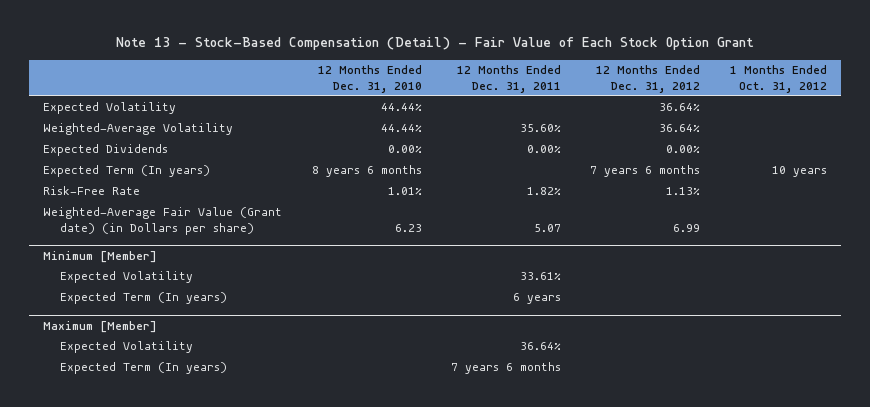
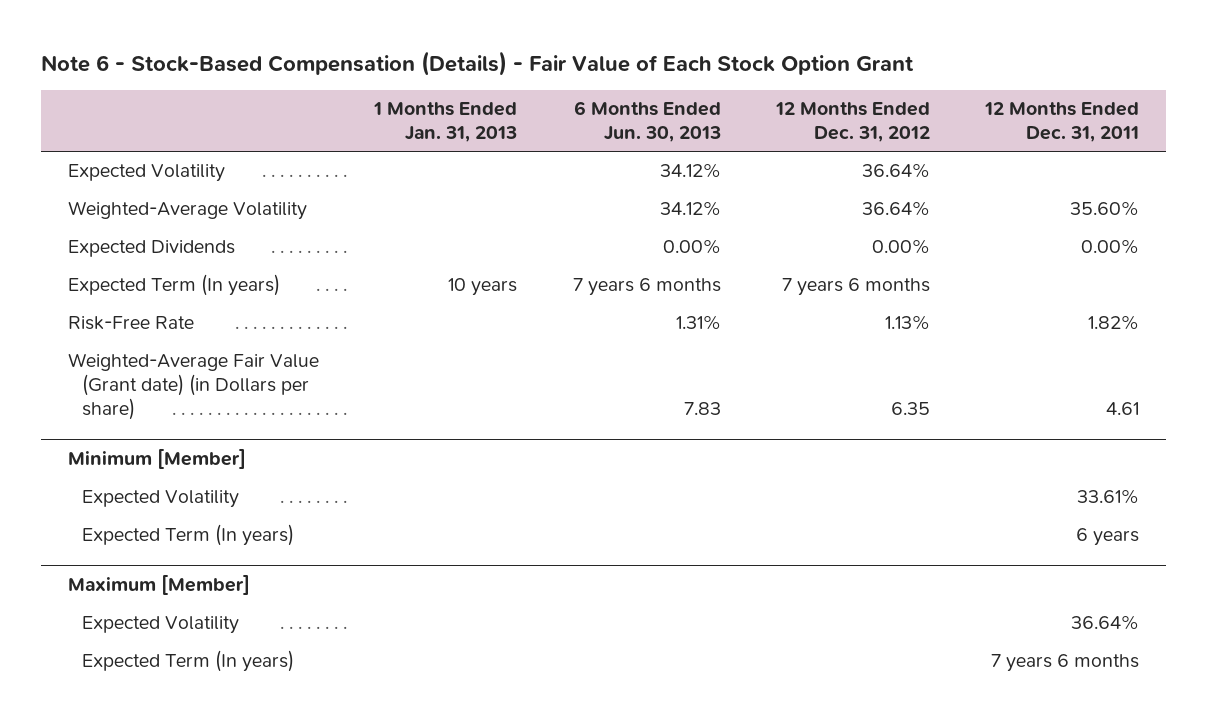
[115,37,754,51] Note 13 - Stock-Based Compensation (Detail) - Fair Value of Each Stock Option Grant -> [40,50,914,76] Note 6 - Stock-Based Compensation (Details) - Fair Value of Each Stock Option Grant
[317,64,422,93] 12 Months Ended Dec. 31, 2010 -> none
[729,64,827,93] 1 Months Ended Oct. 31, 2012 -> none
none -> [373,102,518,143] 1 Months Ended Jan. 31, 2013
none -> [573,101,721,143] 6 Months Ended Jun. 30, 2013
[533,224,561,233] 5.07 -> [1105,402,1139,416] 4.61
[673,224,701,233] 6.99 -> [890,402,930,416] 6.35

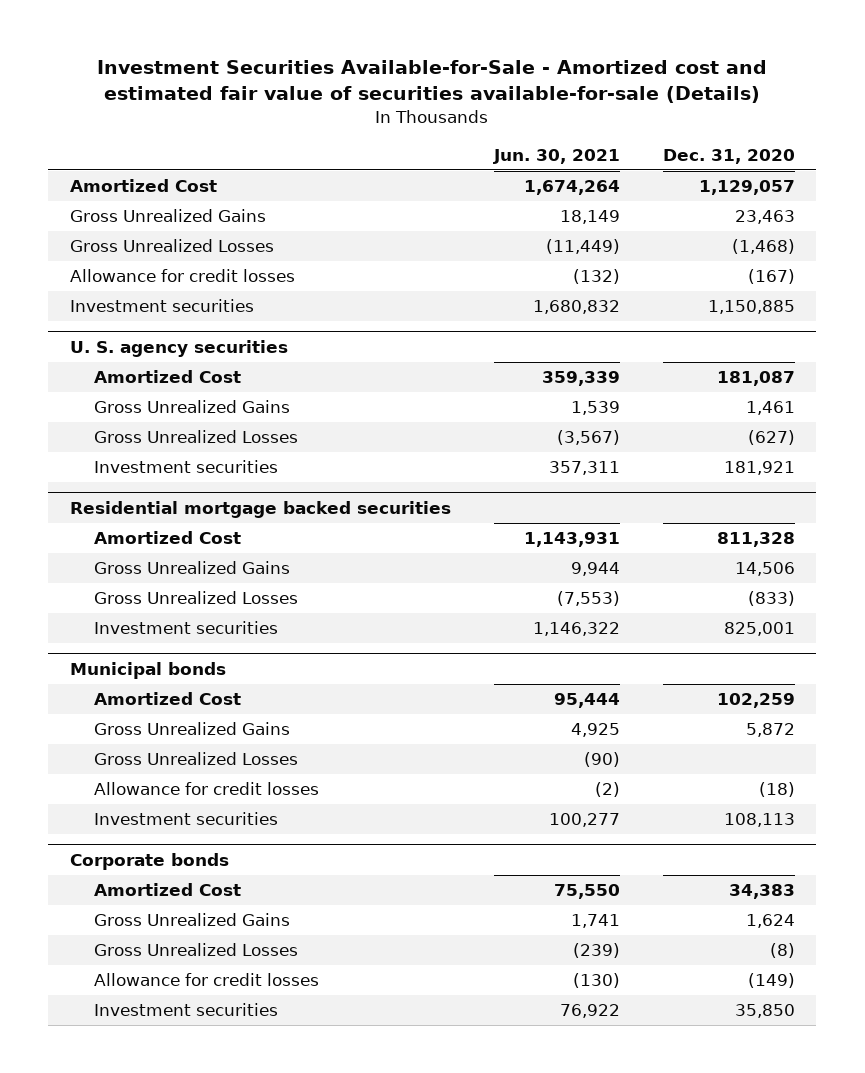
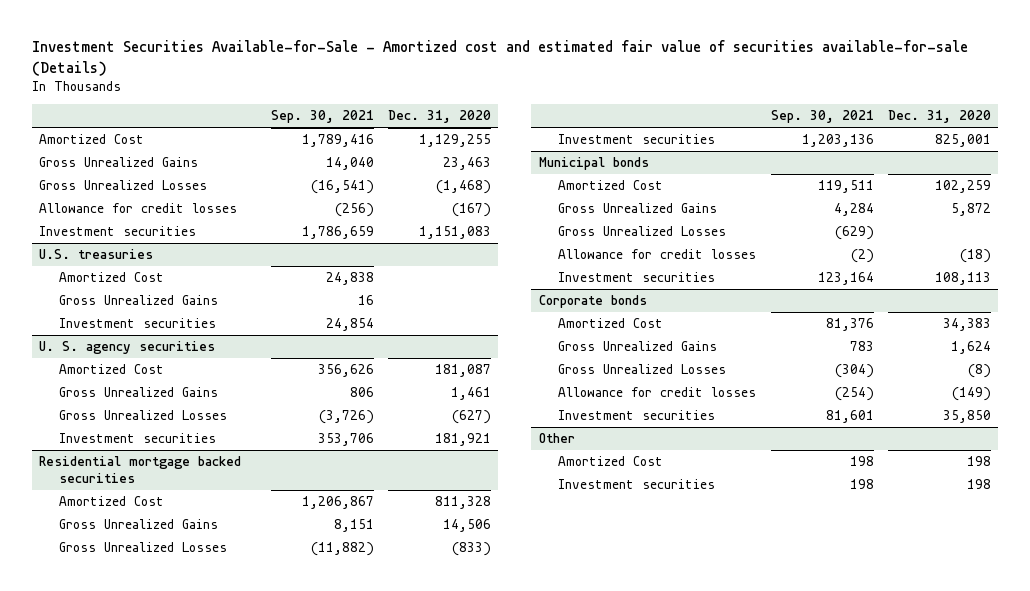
[492,148,620,164] Jun. 30, 2021 -> none
none -> [270,110,374,124] Sep. 30, 2021
[698,180,795,196] 1,129,057 -> [419,134,492,148] 1,129,255
[707,300,795,315] 1,150,885 -> [419,226,492,240] 1,151,083
none -> [38,249,153,260] U.S. treasuries
none -> [58,272,164,283] Amortized Cost
none -> [58,295,218,306] Gross Unrealized Gains
none -> [58,318,216,329] Investment securities
none -> [538,433,575,444] Other
none -> [558,456,664,467] Amortized Cost
none -> [558,479,716,490] Investment securities

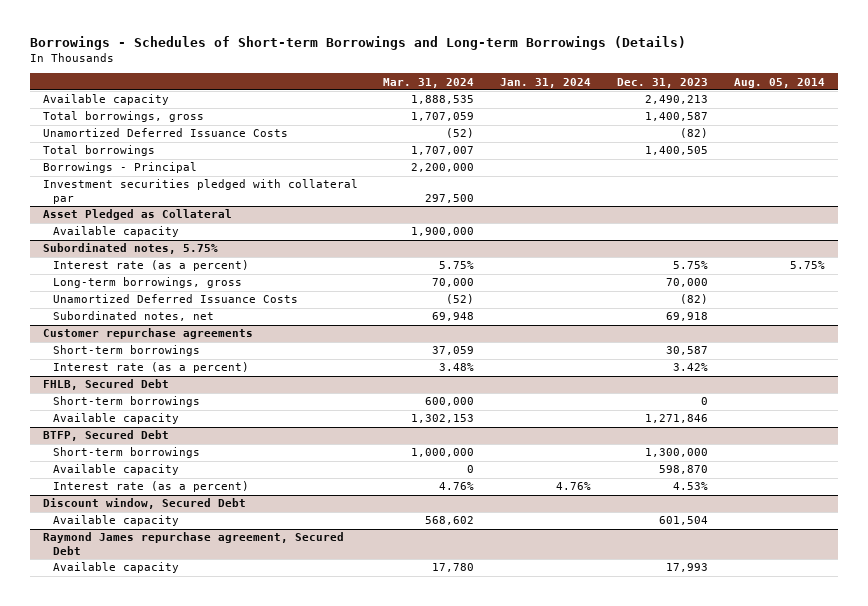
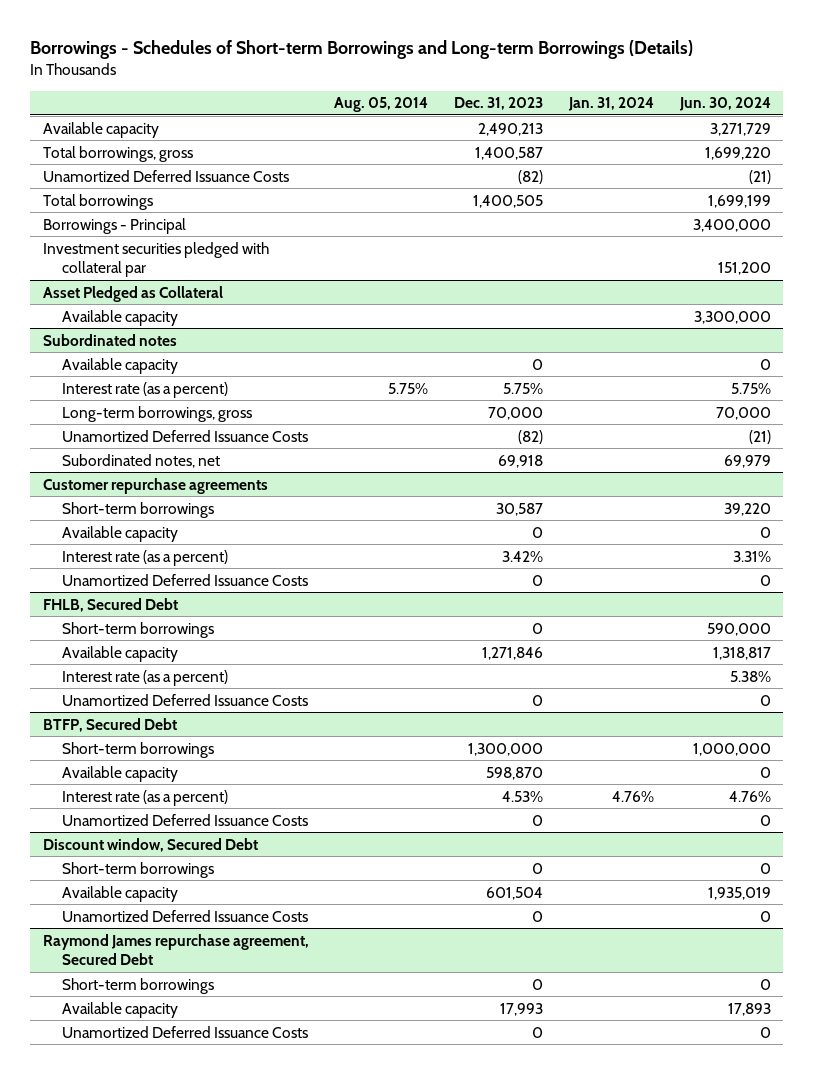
[383,77,475,88] Mar. 31, 2024 -> none
none -> [678,97,771,112] Jun. 30, 2024
[42,243,218,255] Subordinated notes, 5.75% -> [42,333,177,346] Subordinated notes
none -> [61,357,178,374] Available capacity
none -> [61,525,178,542] Available capacity
none -> [61,573,308,586] Unamortized Deferred Issuance Costs
none -> [61,669,228,686] Interest rate (as a percent)
none -> [61,693,308,706] Unamortized Deferred Issuance Costs
none -> [61,813,308,826] Unamortized Deferred Issuance Costs
none -> [61,861,214,878] Short-term borrowings
none -> [61,909,308,922] Unamortized Deferred Issuance Costs
none -> [61,977,214,994] Short-term borrowings
none -> [61,1025,308,1038] Unamortized Deferred Issuance Costs

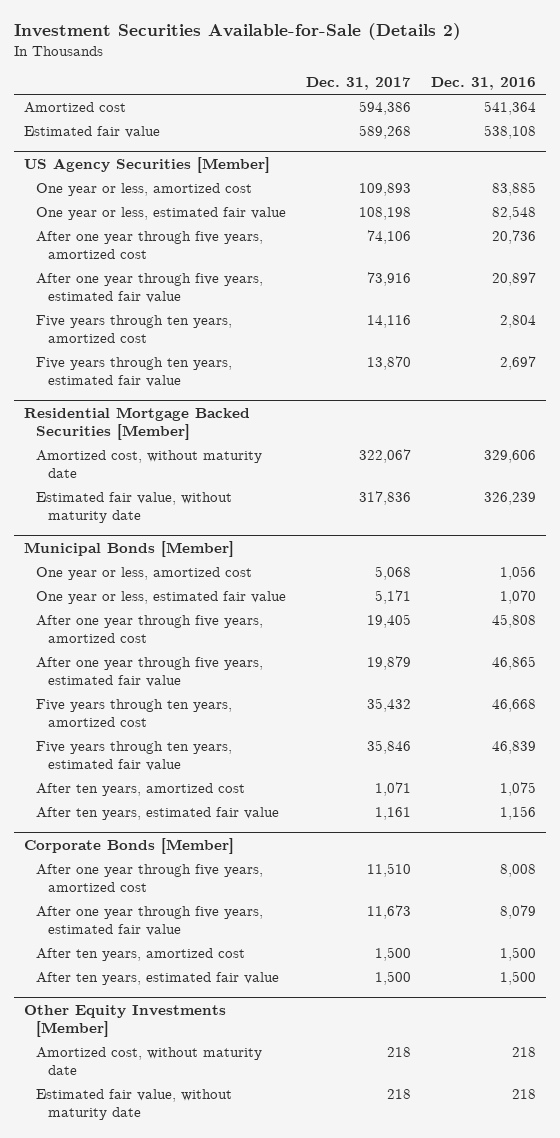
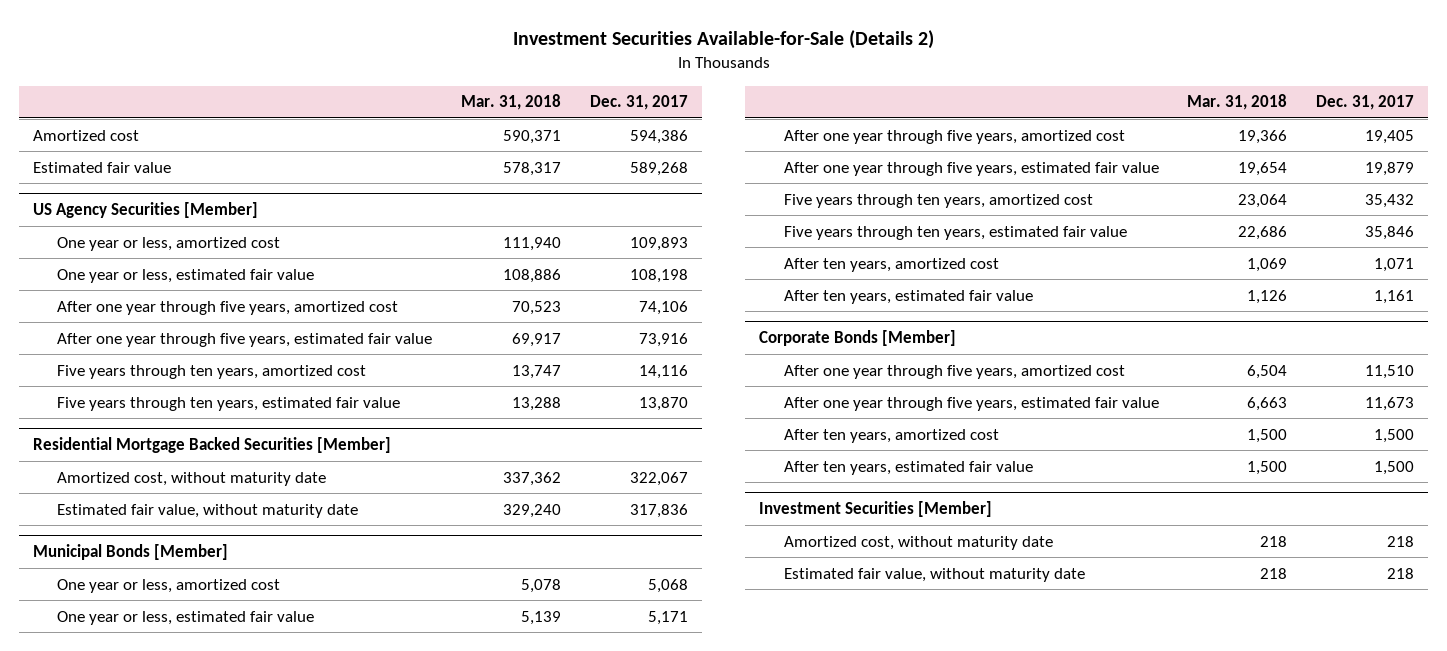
[431,77,537,91] Dec. 31, 2016 -> none
none -> [461,94,562,111] Mar. 31, 2018
[23,1004,226,1037] Other Equity Investments [Member] -> [759,500,993,517] Investment Securities [Member]

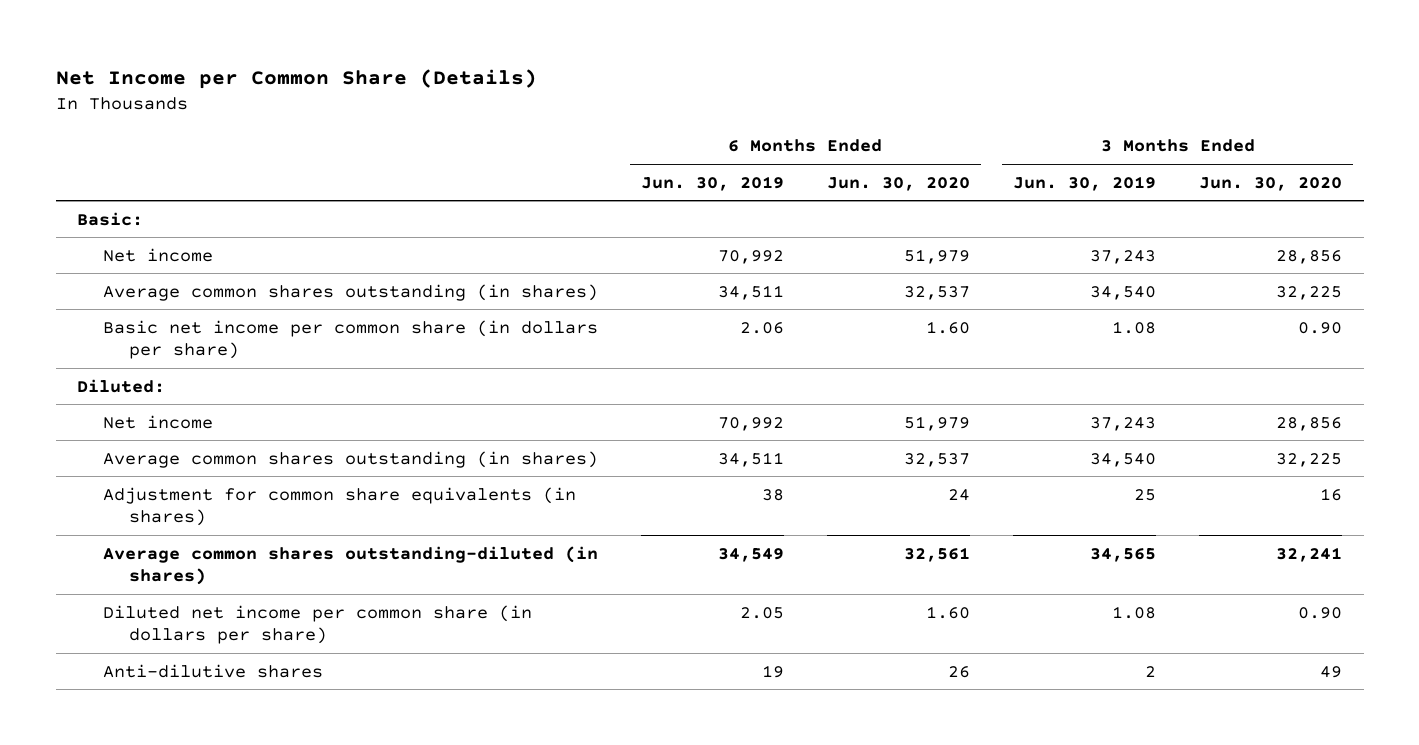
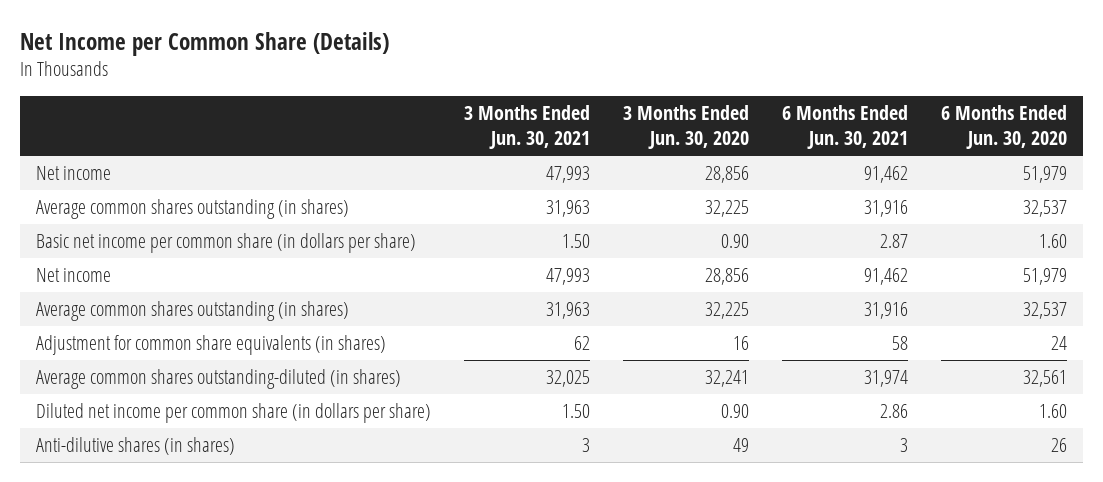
[640,175,784,191] Jun. 30, 2019 -> none
[1013,175,1157,191] Jun. 30, 2019 -> none
none -> [464,104,591,150] 3 Months Ended Jun. 30, 2021
none -> [782,104,909,150] 6 Months Ended Jun. 30, 2021
[77,211,144,226] Basic: -> none
[77,378,166,393] Diluted: -> none
[102,663,323,678] Anti-dilutive shares -> [36,437,236,456] Anti-dilutive shares (in shares)

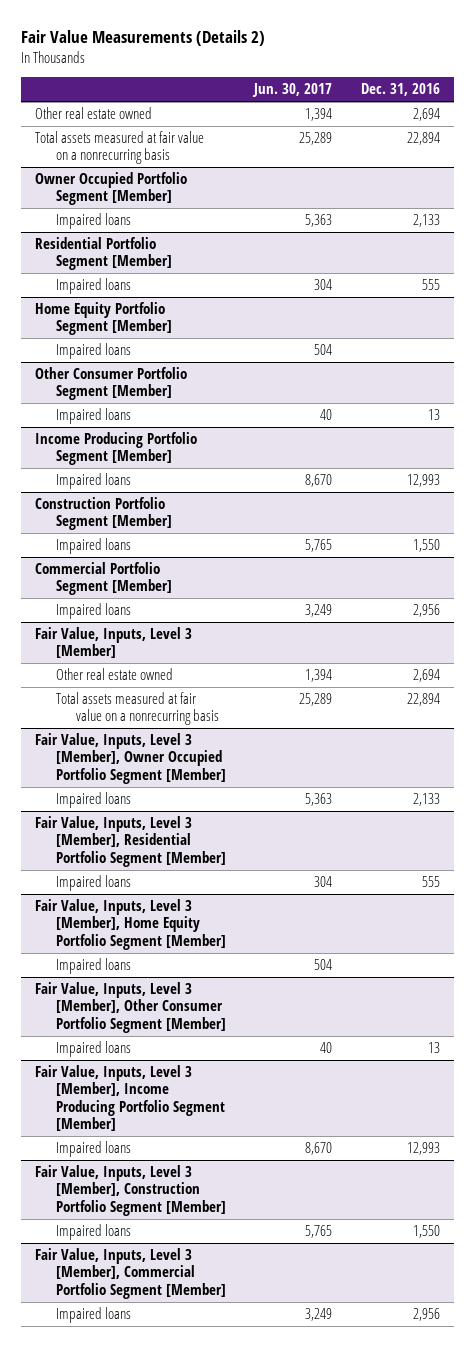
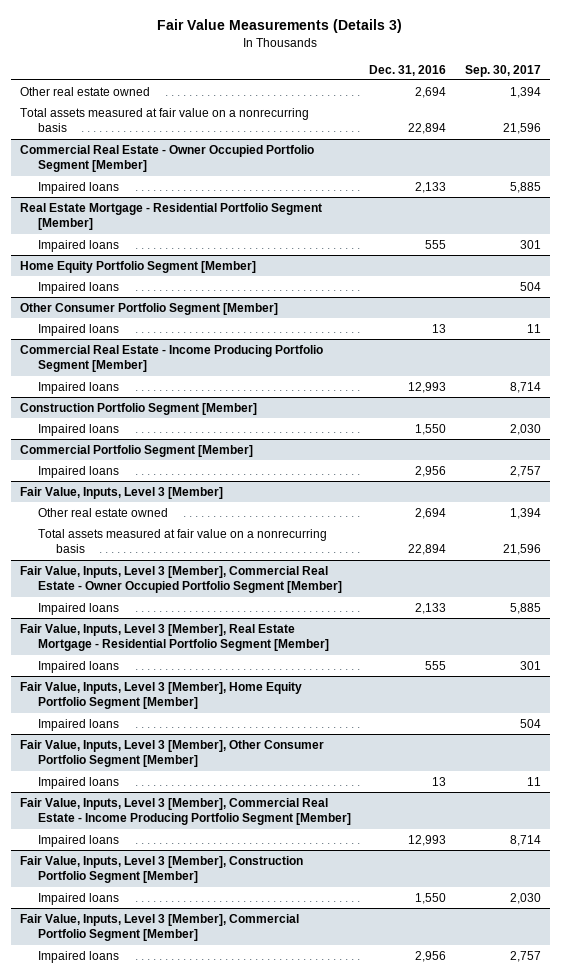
[20,30,265,47] Fair Value Measurements (Details 2) -> [157,19,403,34] Fair Value Measurements (Details 3)
[252,83,333,98] Jun. 30, 2017 -> none
none -> [464,64,541,77] Sep. 30, 2017
[35,172,188,206] Owner Occupied Portfolio Segment [Member] -> [20,144,315,173] Commercial Real Estate - Owner Occupied Portfolio Segment [Member]
[35,237,172,271] Residential Portfolio Segment [Member] -> [20,202,323,231] Real Estate Mortgage - Residential Portfolio Segment [Member]
[35,432,198,466] Income Producing Portfolio Segment [Member] -> [20,344,324,373] Commercial Real Estate - Income Producing Portfolio Segment [Member]
[35,733,226,784] Fair Value, Inputs, Level 3 [Member], Owner Occupied Portfolio Segment [Member] -> [20,565,343,594] Fair Value, Inputs, Level 3 [Member], Commercial Real Estate - Owner Occupied Portfolio Segment [Member]
[35,816,226,867] Fair Value, Inputs, Level 3 [Member], Residential Portfolio Segment [Member] -> [20,623,330,652] Fair Value, Inputs, Level 3 [Member], Real Estate Mortgage - Residential Portfolio Segment [Member]
[35,1065,225,1131] Fair Value, Inputs, Level 3 [Member], Income Producing Portfolio Segment [Member] -> [20,797,352,826] Fair Value, Inputs, Level 3 [Member], Commercial Real Estate - Income Producing Portfolio Segment [Member]

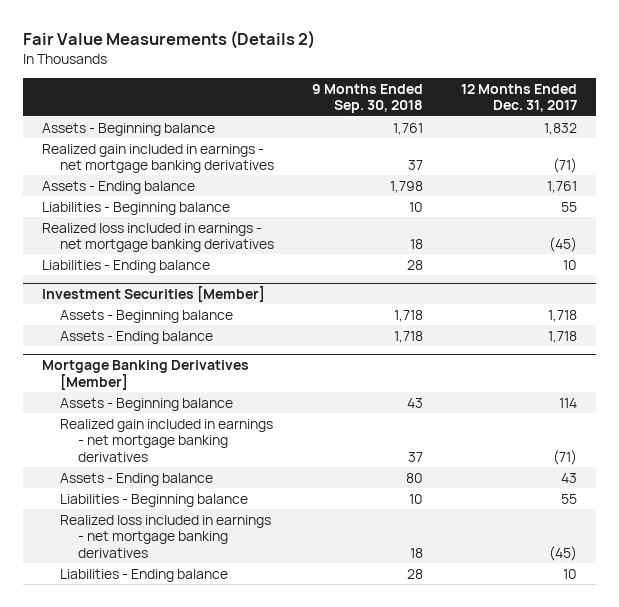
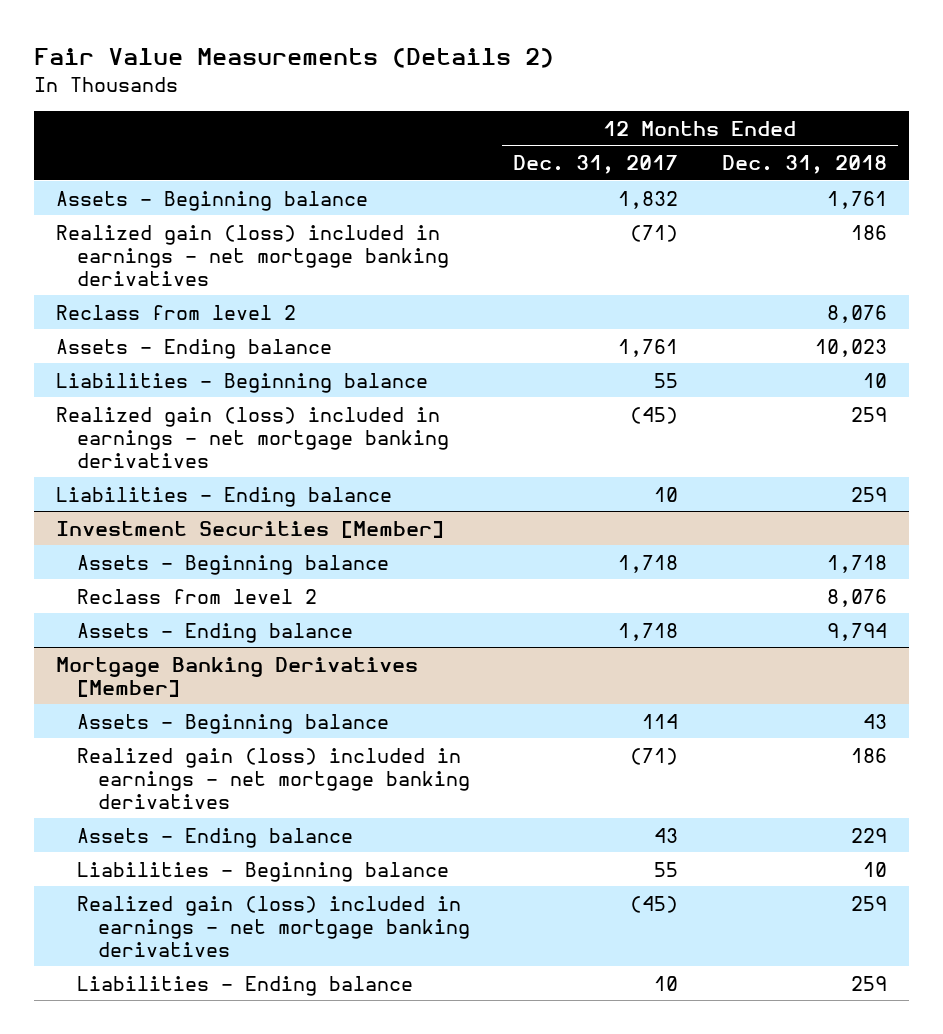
[311,83,423,114] 9 Months Ended Sep. 30, 2018 -> none
none -> [722,155,888,175] Dec. 31, 2018
[41,143,274,174] Realized gain included in earnings - net mortgage banking derivatives -> [56,224,449,286] Realized gain (loss) included in earnings - net mortgage banking derivatives
none -> [56,304,297,320] Reclass from level 2
[41,222,274,253] Realized loss included in earnings - net mortgage banking derivatives -> [56,406,449,468] Realized gain (loss) included in earnings - net mortgage banking derivatives
none -> [76,588,317,604] Reclass from level 2
[59,418,273,462] Realized gain included in earnings - net mortgage banking derivatives -> [76,747,470,809] Realized gain (loss) included in earnings - net mortgage banking derivatives
[59,514,271,558] Realized loss included in earnings - net mortgage banking derivatives -> [76,895,470,957] Realized gain (loss) included in earnings - net mortgage banking derivatives

